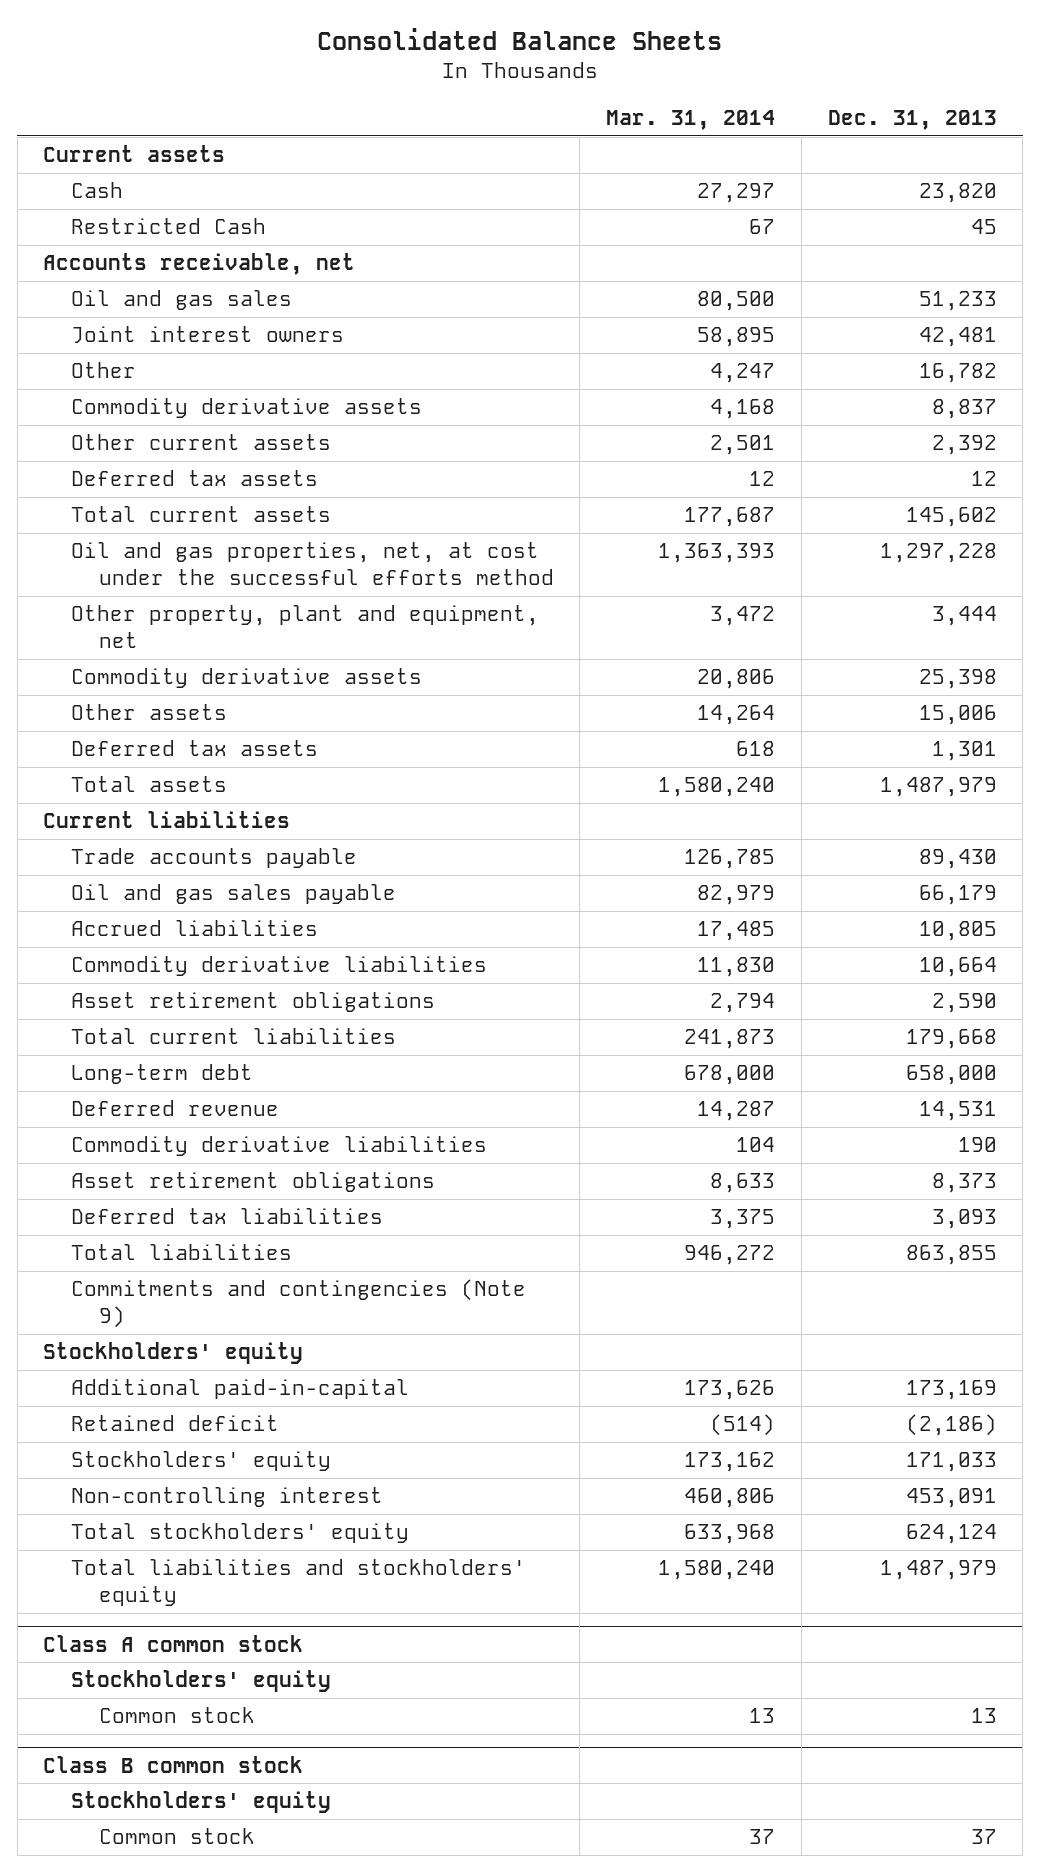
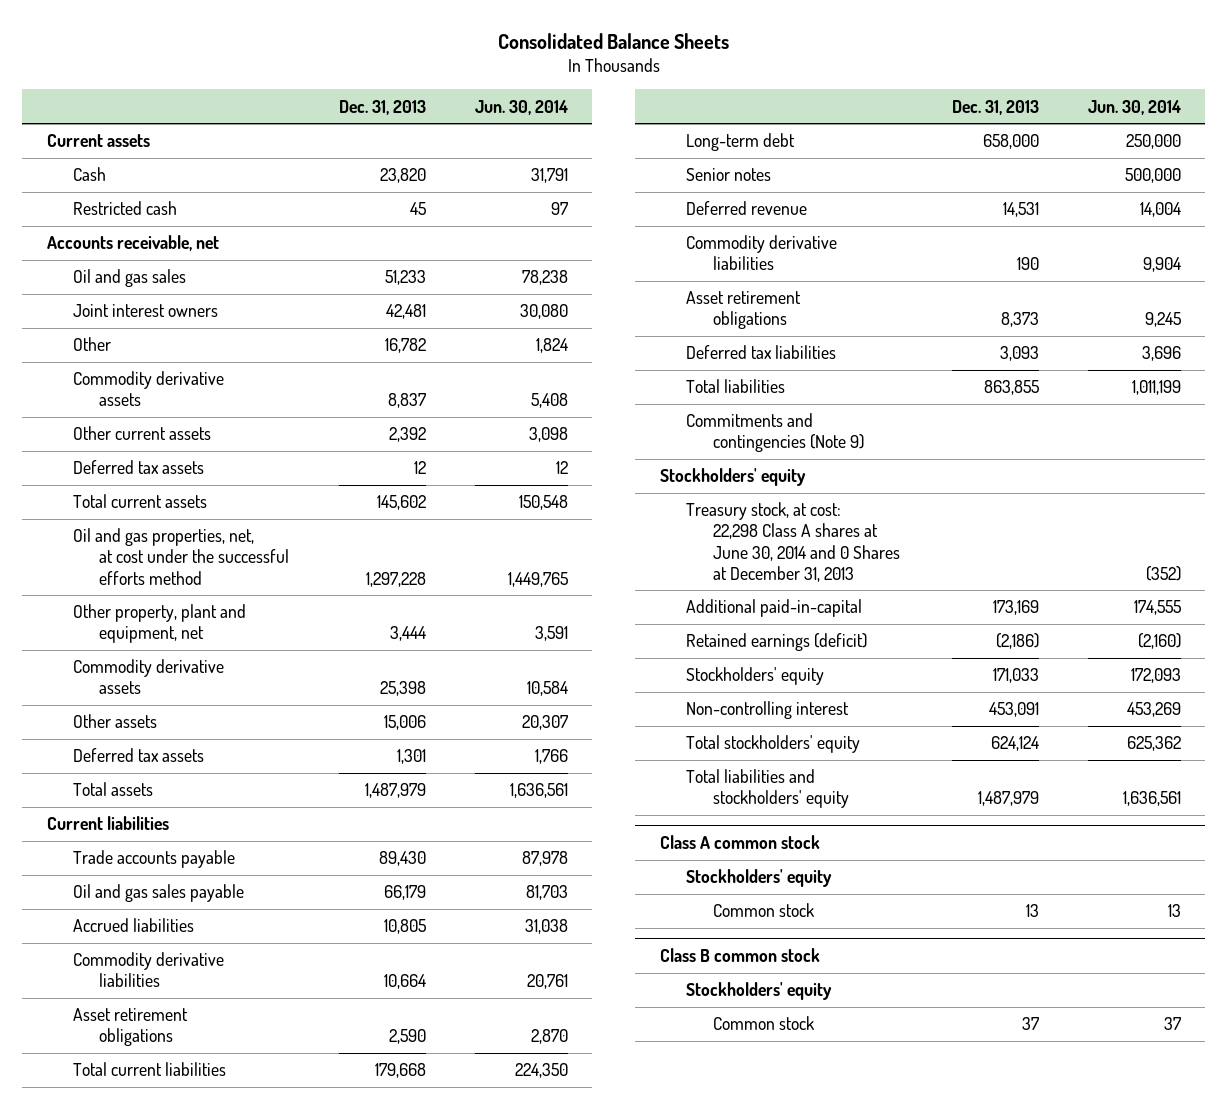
[606,109,776,130] Mar. 31, 2014 -> none
none -> [474,99,568,115] Jun. 30, 2014
[70,218,266,235] Restricted Cash -> [72,201,177,216] Restricted cash
none -> [686,168,772,182] Senior notes
none -> [686,502,900,582] Treasury stock, at cost: 22,298 Class A shares at June 30, 2014 and 0 Shares at December 31, 2013
[70,1415,279,1432] Retained deficit -> [686,633,868,652] Retained earnings (deficit)

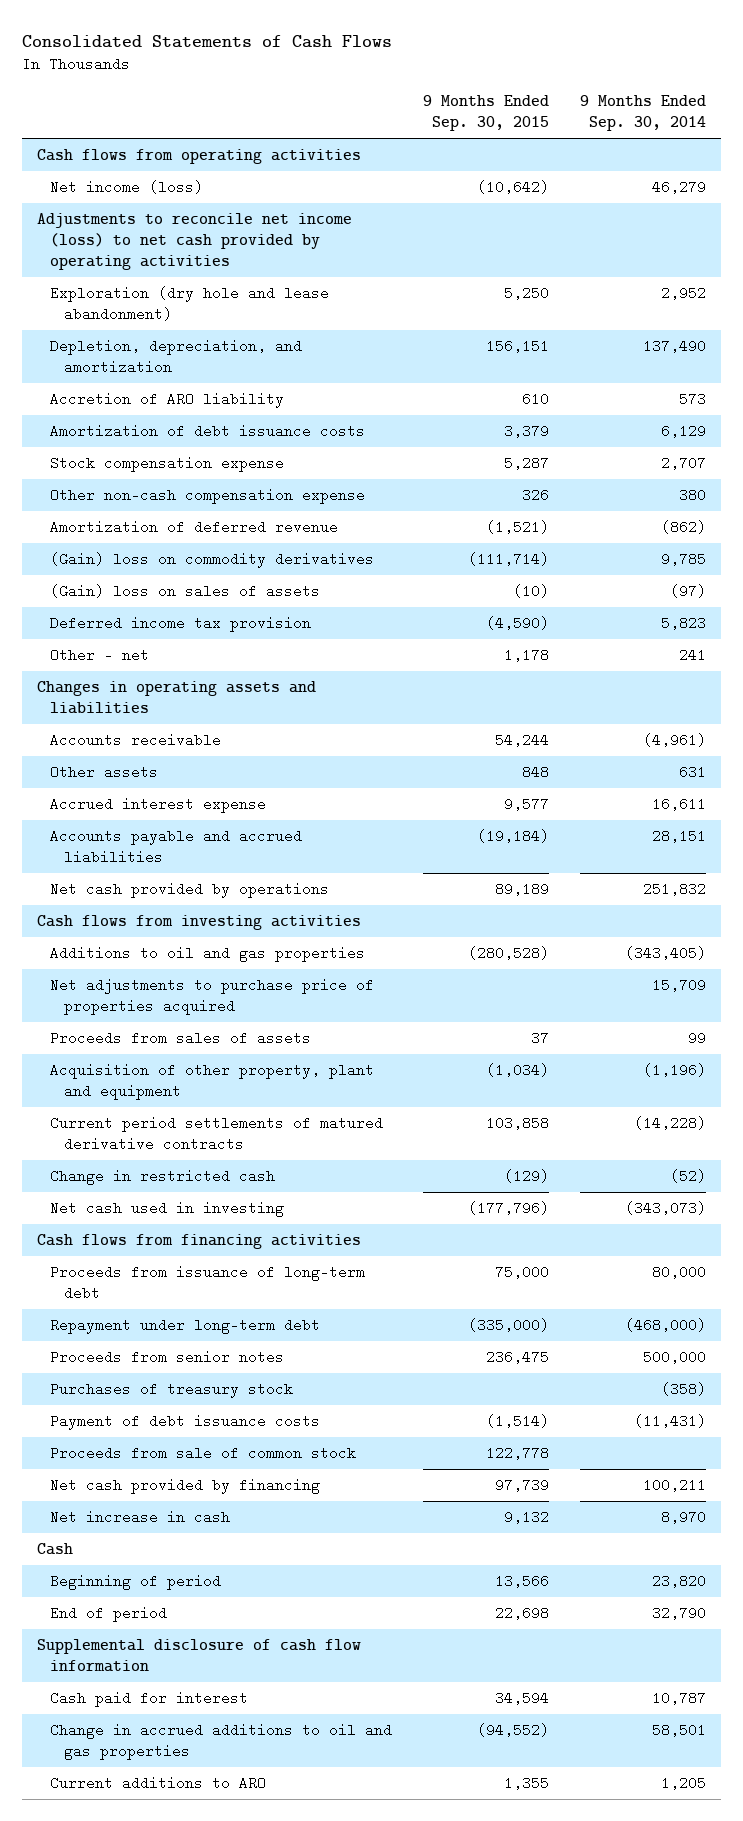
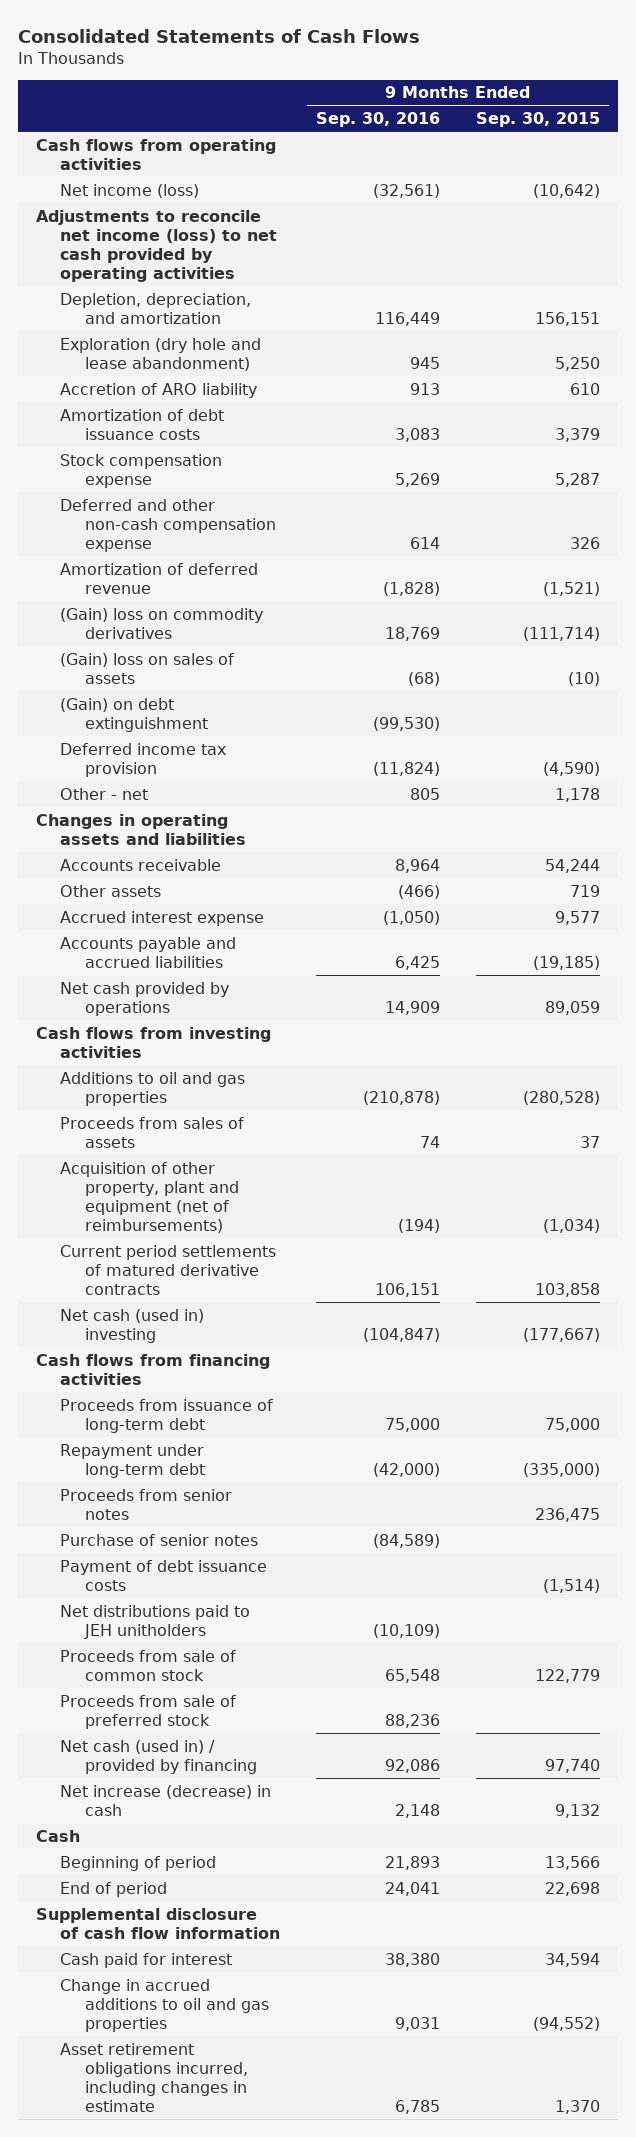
[579,95,706,132] 9 Months Ended Sep. 30, 2014 -> none
none -> [315,112,440,128] Sep. 30, 2016
[50,285,330,321] Exploration (dry hole and lease abandonment) -> [60,337,262,371] Exploration (dry hole and lease abandonment)
[50,487,366,504] Other non-cash compensation expense -> [60,498,276,552] Deferred and other non-cash compensation expense
none -> [60,697,208,732] (Gain) on debt extinguishment
[521,764,549,779] 848 -> [569,884,600,897] 719
[476,828,549,843] (19,184) -> [532,955,600,970] (19,185)
[494,881,549,896] 89,189 -> [544,1000,600,1015] 89,059
[50,977,375,1015] Net adjustments to purchase price of properties acquired -> none
[50,1062,375,1100] Acquisition of other property, plant and equipment -> [60,1161,239,1233] Acquisition of other property, plant and equipment (net of reimbursements)
[50,1168,276,1185] Change in restricted cash -> none
[50,1200,285,1217] Net cash used in investing -> [60,1308,205,1343] Net cash (used in) investing
[467,1200,549,1215] (177,796) -> [522,1327,600,1342] (177,667)
[50,1381,294,1398] Purchases of treasury stock -> none
none -> [60,1533,259,1546] Purchase of senior notes
none -> [60,1604,251,1639] Net distributions paid to JEH unitholders
[485,1445,549,1460] 122,778 -> [534,1668,600,1683] 122,779
none -> [60,1694,237,1729] Proceeds from sale of preferred stock
[50,1477,321,1494] Net cash provided by financing -> [60,1739,257,1774] Net cash (used in) / provided by financing
[494,1477,549,1492] 97,739 -> [544,1758,600,1773] 97,740
[50,1509,231,1524] Net increase in cash -> [60,1784,272,1816] Net increase (decrease) in cash
[50,1775,267,1790] Current additions to ARO -> none
none -> [60,2042,248,2112] Asset retirement obligations incurred, including changes in estimate

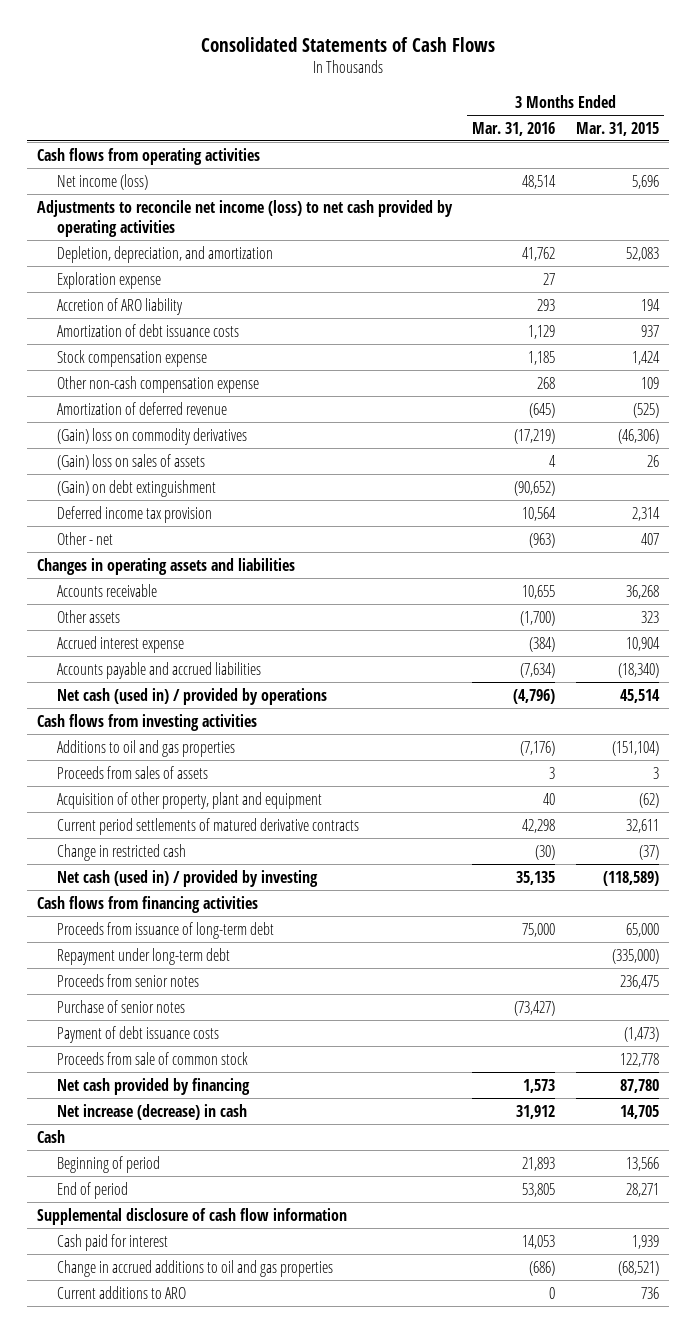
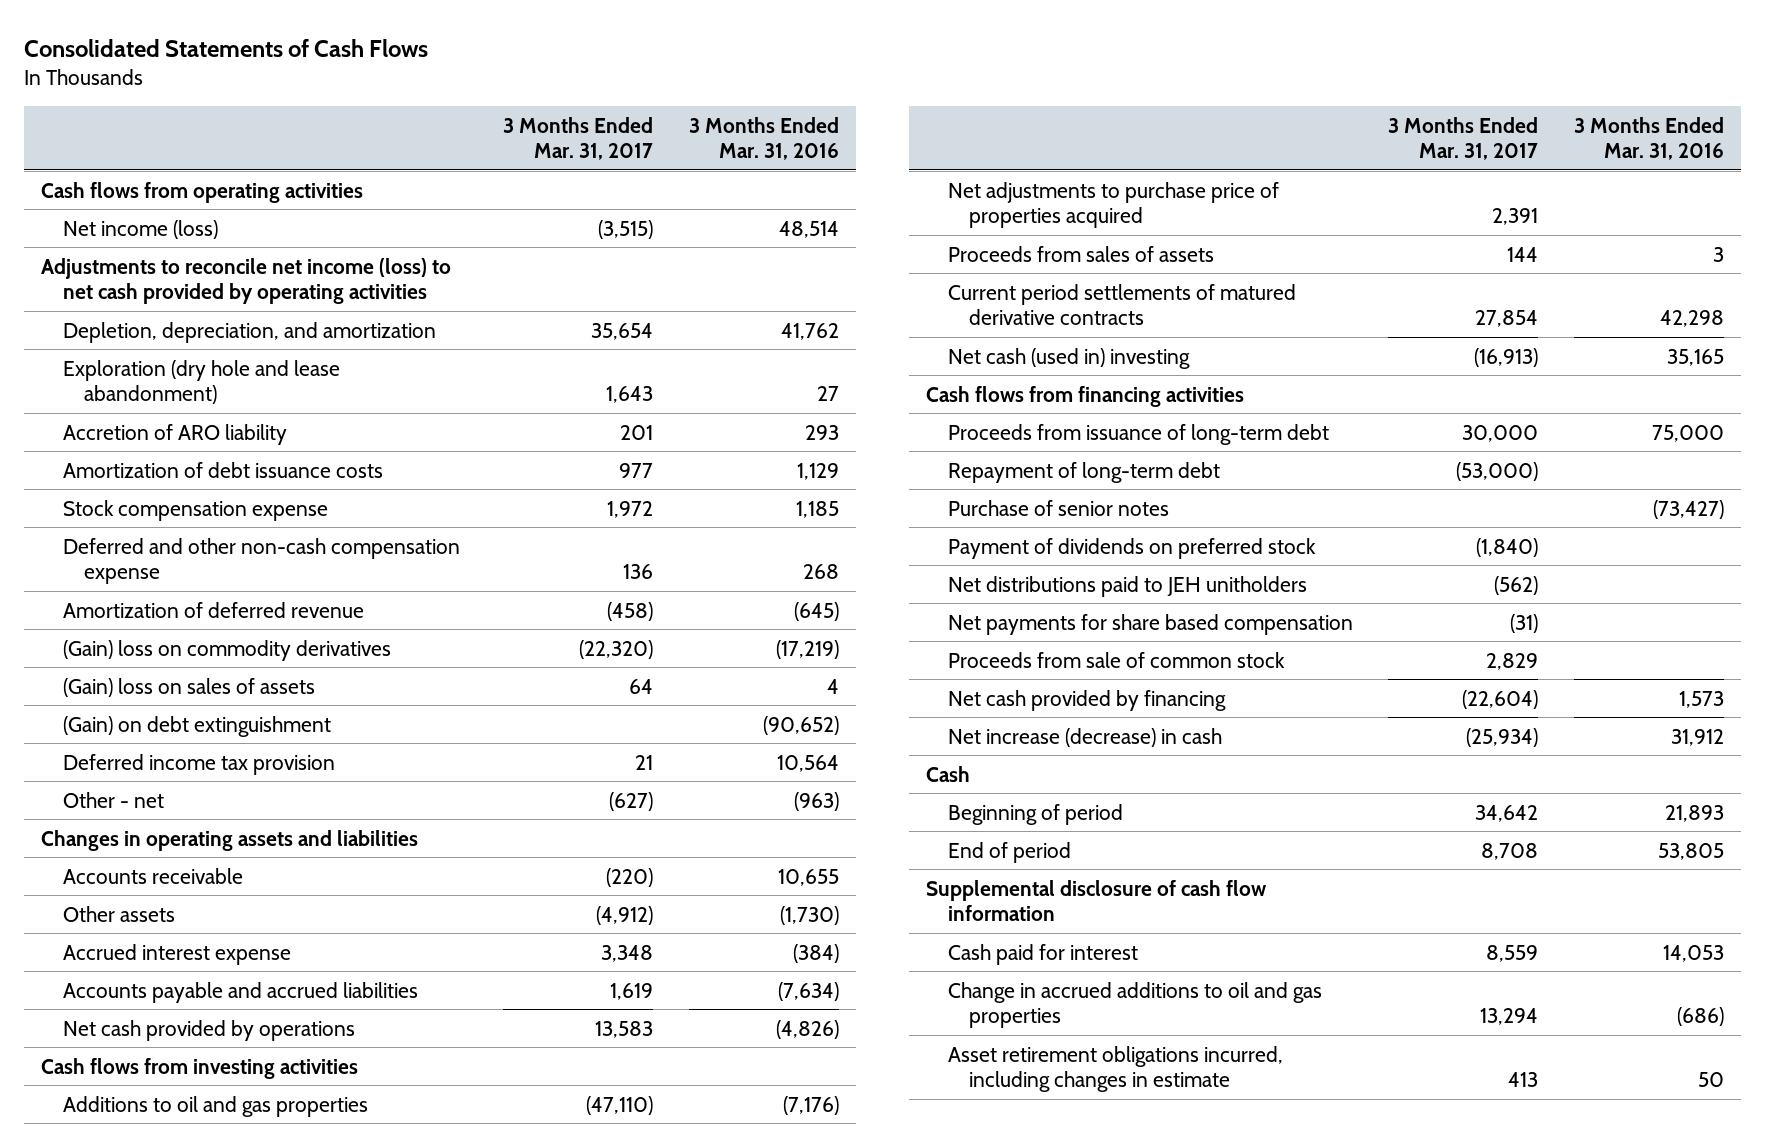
[575,121,659,136] Mar. 31, 2015 -> none
none -> [503,116,654,160] 3 Months Ended Mar. 31, 2017
[56,271,161,289] Exploration expense -> [62,359,340,404] Exploration (dry hole and lease abandonment)
[56,375,259,393] Other non-cash compensation expense -> [62,537,460,584] Deferred and other non-cash compensation expense
[520,610,556,626] (1,700) -> [779,905,839,925] (1,730)
[56,687,327,705] Net cash (used in) / provided by operations -> [62,1019,355,1041] Net cash provided by operations
[513,688,556,704] (4,796) -> [775,1019,839,1039] (4,826)
none -> [947,181,1279,228] Net adjustments to purchase price of properties acquired
[56,791,322,809] Acquisition of other property, plant and equipment -> none
[56,843,186,861] Change in restricted cash -> none
[56,869,318,887] Net cash (used in) / provided by investing -> [947,347,1190,369] Net cash (used in) investing
[516,870,556,885] 35,135 -> [1666,348,1724,366] 35,165
[56,973,199,987] Proceeds from senior notes -> none
[56,947,230,965] Repayment under long-term debt -> [947,461,1220,483] Repayment of long-term debt
[56,1025,219,1043] Payment of debt issuance costs -> none
none -> [947,537,1316,559] Payment of dividends on preferred stock
none -> [947,575,1307,597] Net distributions paid to JEH unitholders
none -> [947,613,1353,635] Net payments for share based compensation
[56,1285,186,1299] Current additions to ARO -> none
none -> [947,1045,1283,1092] Asset retirement obligations incurred, including changes in estimate

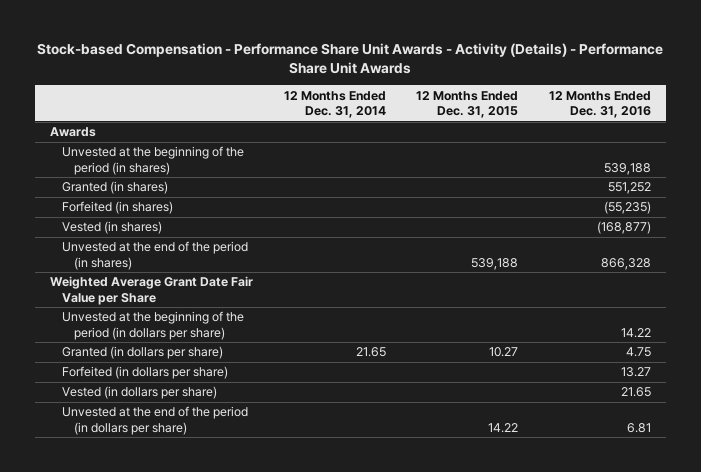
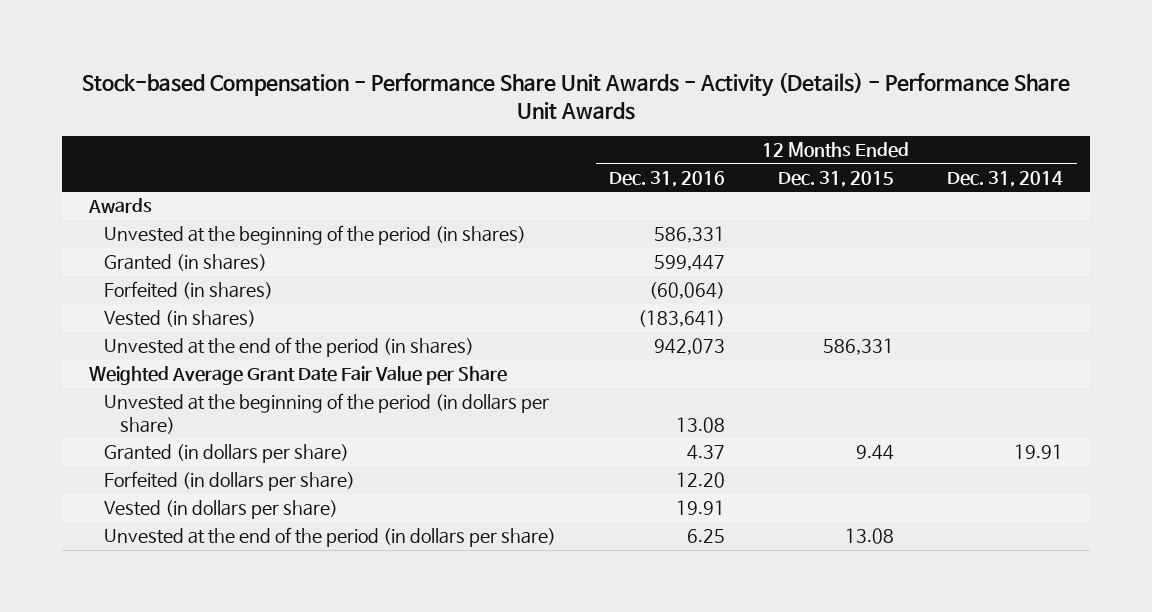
[603,162,651,175] 539,188 -> [654,226,726,244] 586,331
[607,182,651,195] 551,252 -> [654,255,726,272] 599,447
[603,201,651,215] (55,235) -> [649,282,726,300] (60,064)
[596,221,651,235] (168,877) -> [638,310,726,328] (183,641)
[471,257,519,270] 539,188 -> [823,338,895,356] 586,331
[600,257,651,270] 866,328 -> [654,338,726,356] 942,073
[620,327,651,338] 14.22 -> [676,416,726,433] 13.08
[355,347,386,358] 21.65 -> [1014,444,1064,460] 19.91
[489,347,519,358] 10.27 -> [856,445,895,461] 9.44
[625,347,651,358] 4.75 -> [687,445,726,461] 4.37
[620,367,651,378] 13.27 -> [676,472,726,489] 12.20
[620,387,651,398] 21.65 -> [676,500,726,516] 19.91
[488,422,519,433] 14.22 -> [845,528,895,545] 13.08
[626,422,651,433] 6.81 -> [687,529,726,544] 6.25

